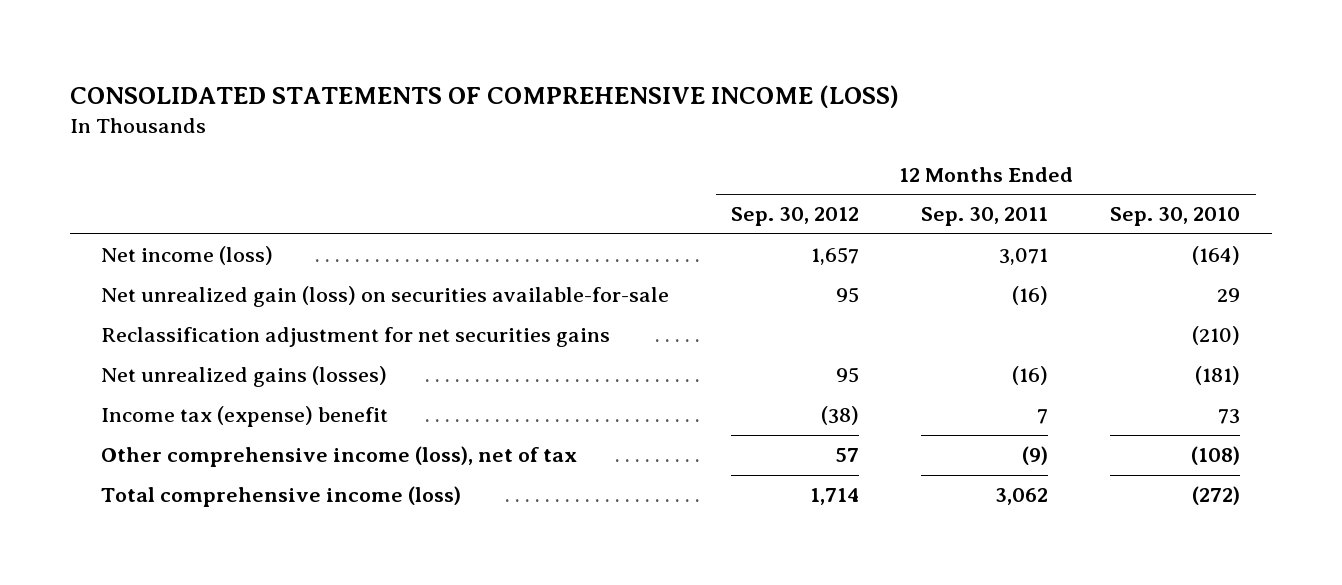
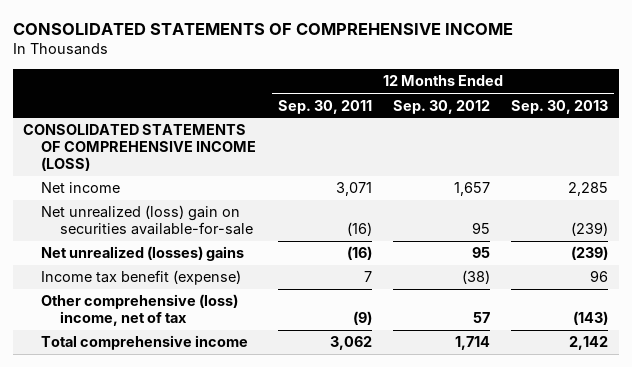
[70,84,900,108] CONSOLIDATED STATEMENTS OF COMPREHENSIVE INCOME (LOSS) -> [12,22,513,35] CONSOLIDATED STATEMENTS OF COMPREHENSIVE INCOME
[1110,207,1241,227] Sep. 30, 2010 -> none
none -> [511,99,609,114] Sep. 30, 2013
[101,327,611,348] Reclassification adjustment for net securities gains -> none
none -> [23,124,257,171] CONSOLIDATED STATEMENTS OF COMPREHENSIVE INCOME (LOSS)
[101,246,274,266] Net income (loss) -> [41,182,121,194] Net income
[101,286,670,308] Net unrealized gain (loss) on securities available-for-sale -> [41,205,253,236] Net unrealized (loss) gain on securities available-for-sale
[101,366,388,388] Net unrealized gains (losses) -> [41,246,245,262] Net unrealized (losses) gains
[101,406,389,428] Income tax (expense) benefit -> [41,270,242,286] Income tax benefit (expense)
[101,446,578,468] Other comprehensive income (loss), net of tax -> [41,294,239,327] Other comprehensive (loss) income, net of tax
[101,486,462,508] Total comprehensive income (loss) -> [41,335,249,351] Total comprehensive income

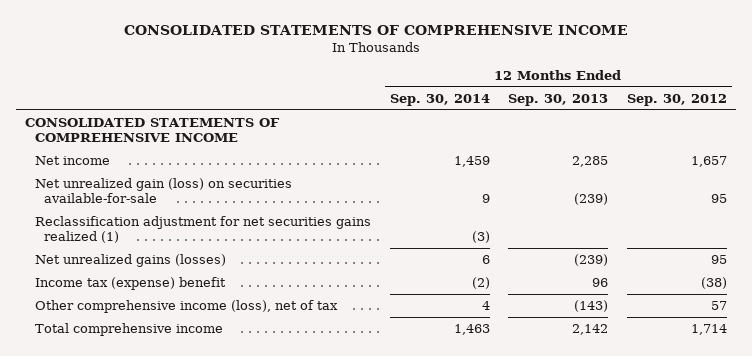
[277,99,372,114] Sep. 30, 2011 -> none
none -> [389,93,490,106] Sep. 30, 2014
[23,124,257,171] CONSOLIDATED STATEMENTS OF COMPREHENSIVE INCOME (LOSS) -> [25,117,281,143] CONSOLIDATED STATEMENTS OF COMPREHENSIVE INCOME
[41,205,253,236] Net unrealized (loss) gain on securities available-for-sale -> [34,177,292,204] Net unrealized gain (loss) on securities available-for-sale
none -> [34,215,371,244] Reclassification adjustment for net securities gains realized (1)
[41,246,245,262] Net unrealized (losses) gains -> [34,253,226,267] Net unrealized gains (losses)
[41,270,242,286] Income tax benefit (expense) -> [34,276,226,290] Income tax (expense) benefit
[41,294,239,327] Other comprehensive (loss) income, net of tax -> [34,299,338,313] Other comprehensive income (loss), net of tax

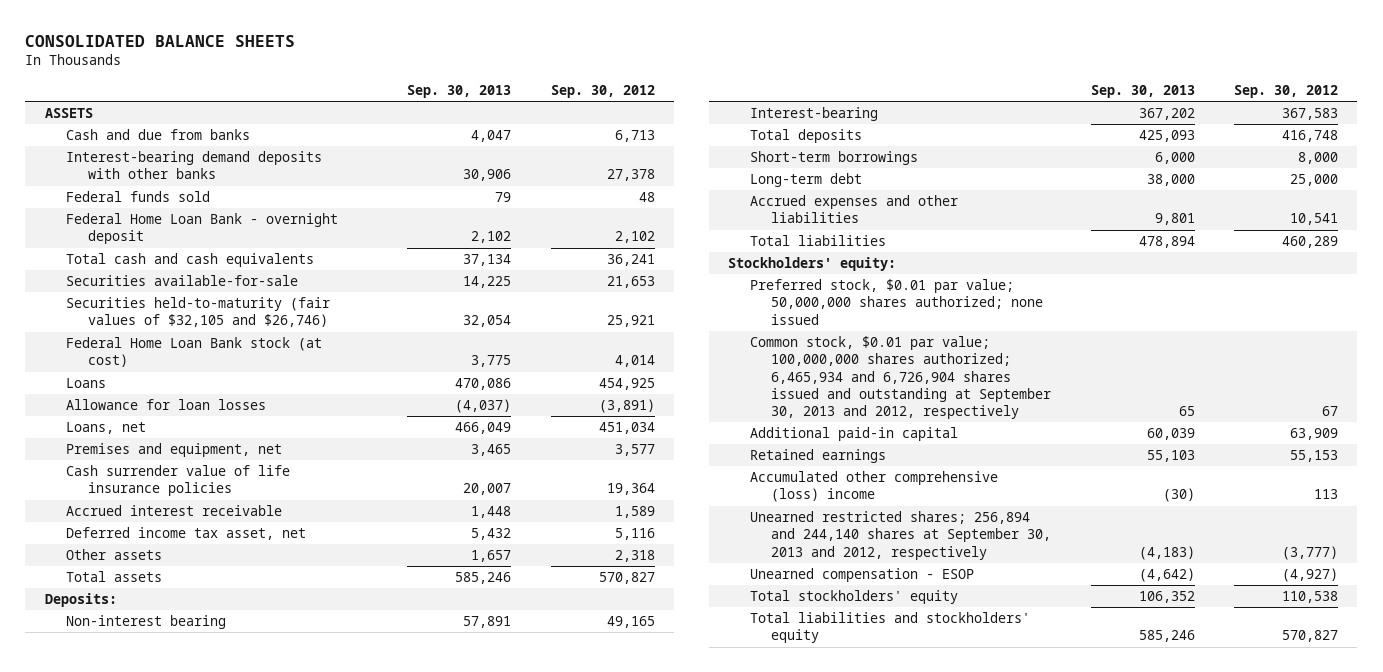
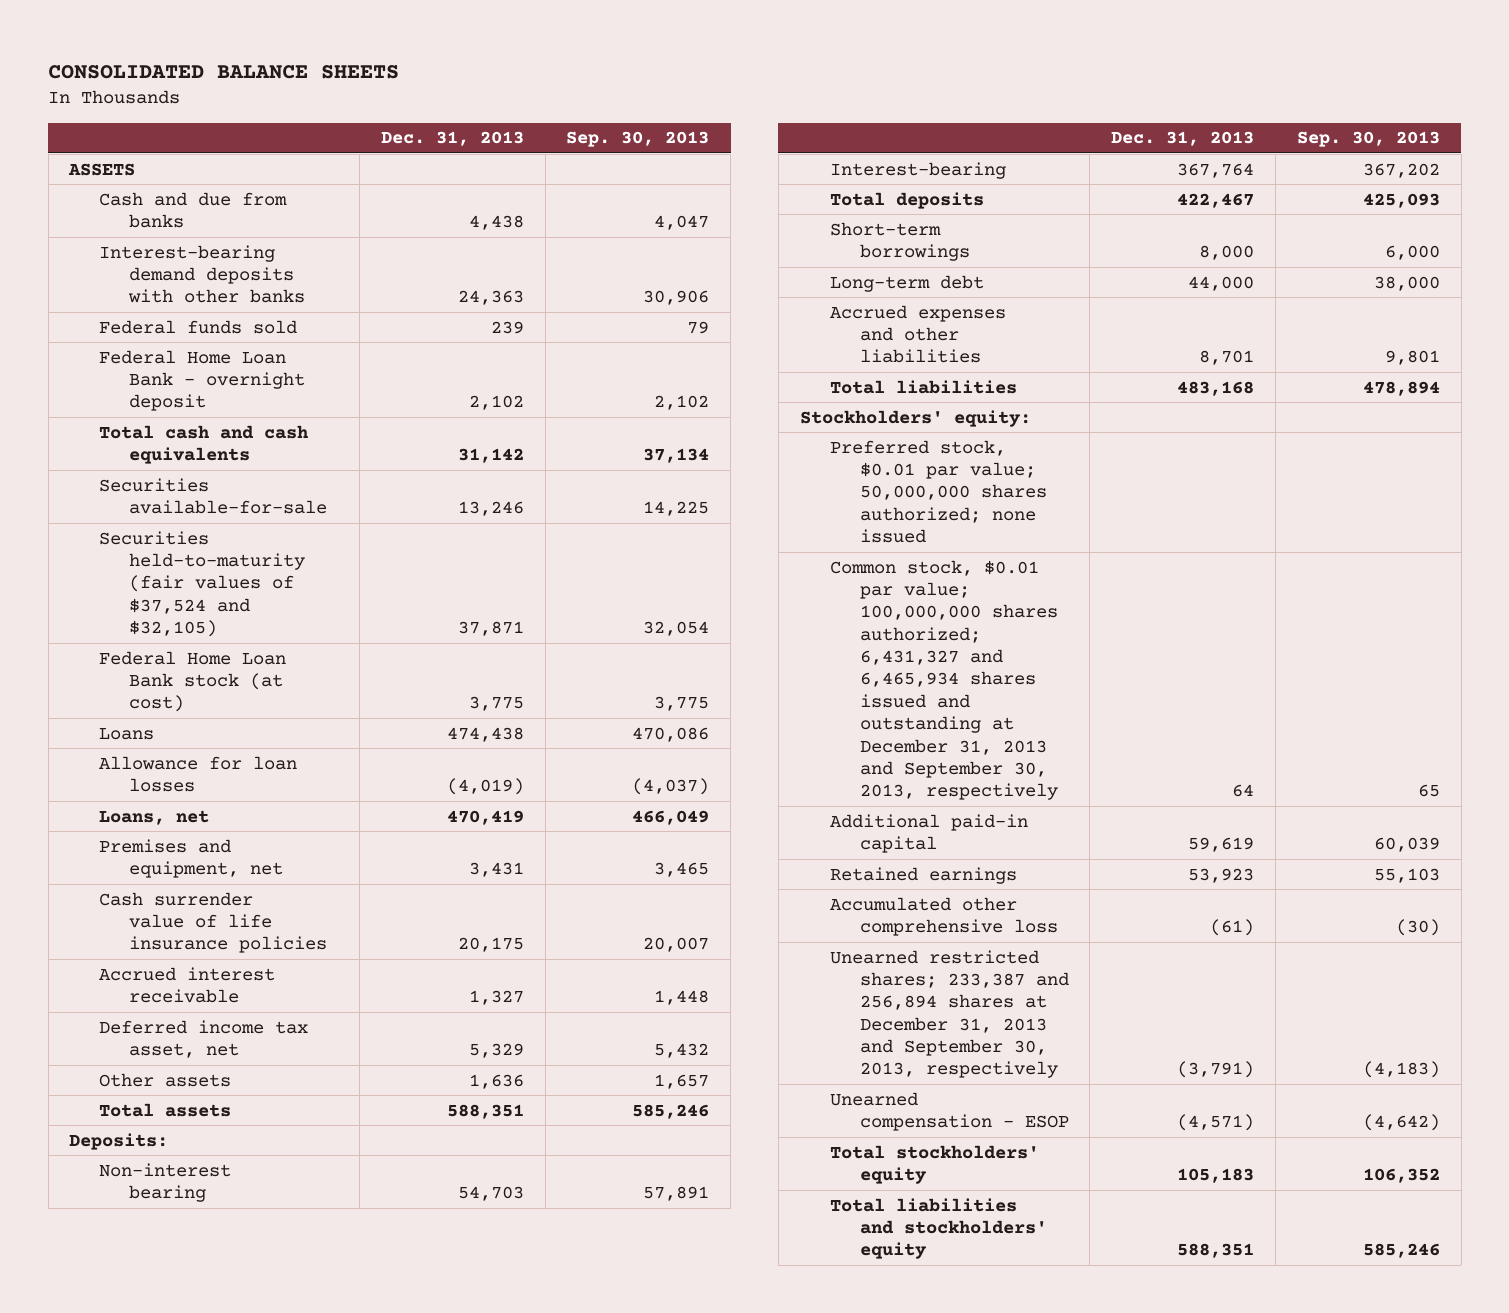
[550,85,655,99] Sep. 30, 2012 -> none
none -> [380,131,524,147] Dec. 31, 2013
[66,297,331,328] Securities held-to-maturity (fair values of $32,105 and $26,746) -> [99,530,306,638] Securities held-to-maturity (fair values of $37,524 and $32,105)
[749,336,1052,420] Common stock, $0.01 par value; 100,000,000 shares authorized; 6,465,934 and 6,726,904 shares issued and outstanding at September 30, 2013 and 2012, respectively -> [829,559,1058,801] Common stock, $0.01 par value; 100,000,000 shares authorized; 6,431,327 and 6,465,934 shares issued and outstanding at December 31, 2013 and September 30, 2013, respectively
[749,471,998,503] Accumulated other comprehensive (loss) income -> [829,896,1058,937] Accumulated other comprehensive loss
[749,511,1052,560] Unearned restricted shares; 256,894 and 244,140 shares at September 30, 2013 and 2012, respectively -> [829,949,1069,1079] Unearned restricted shares; 233,387 and 256,894 shares at December 31, 2013 and September 30, 2013, respectively

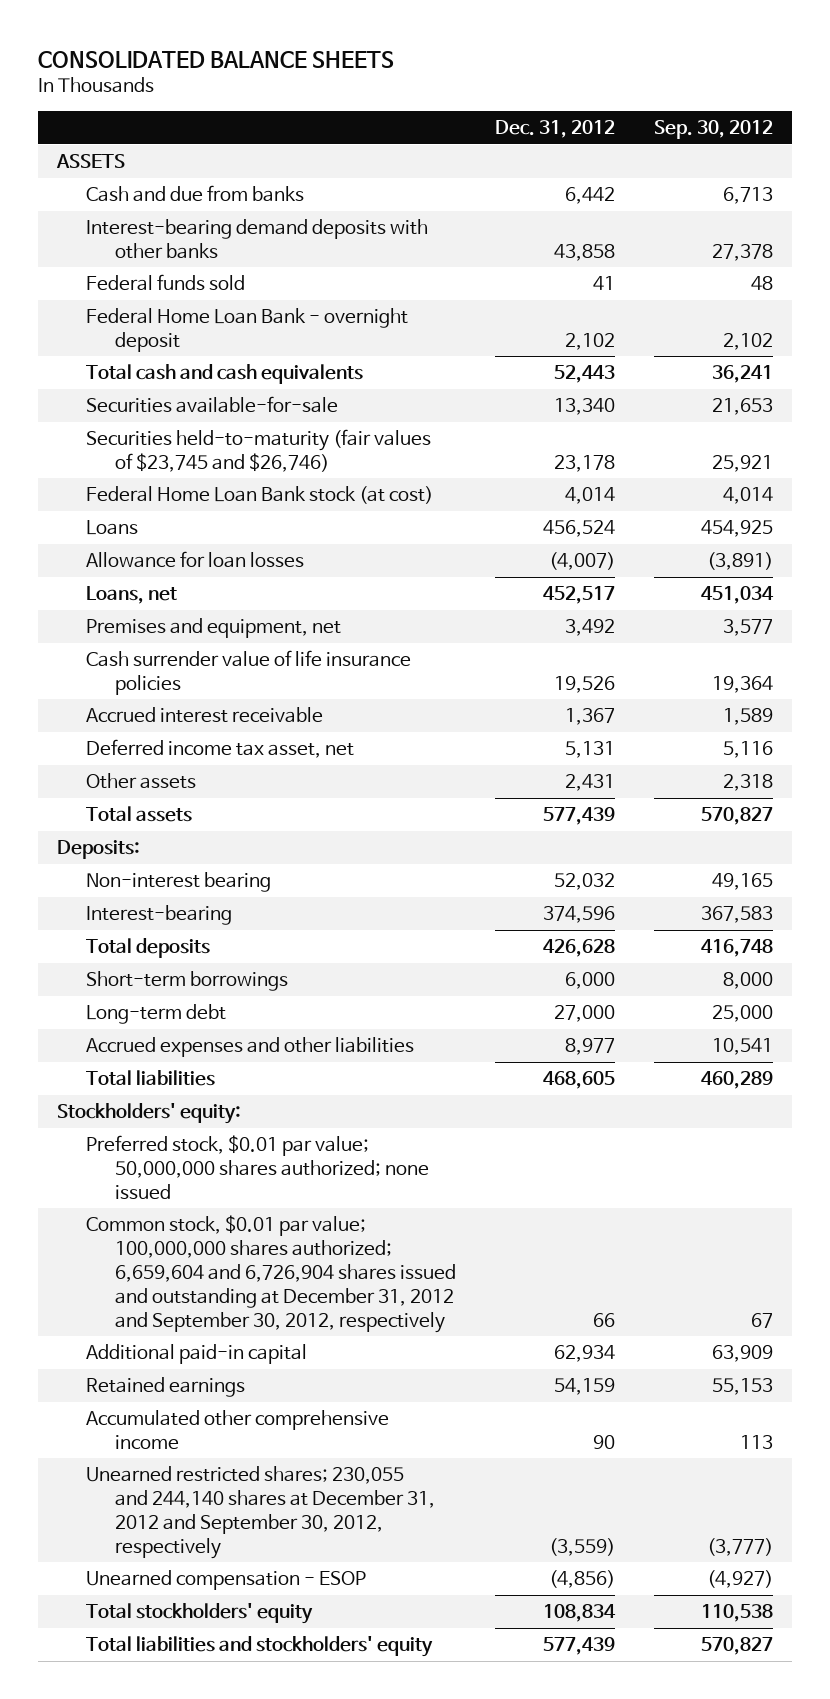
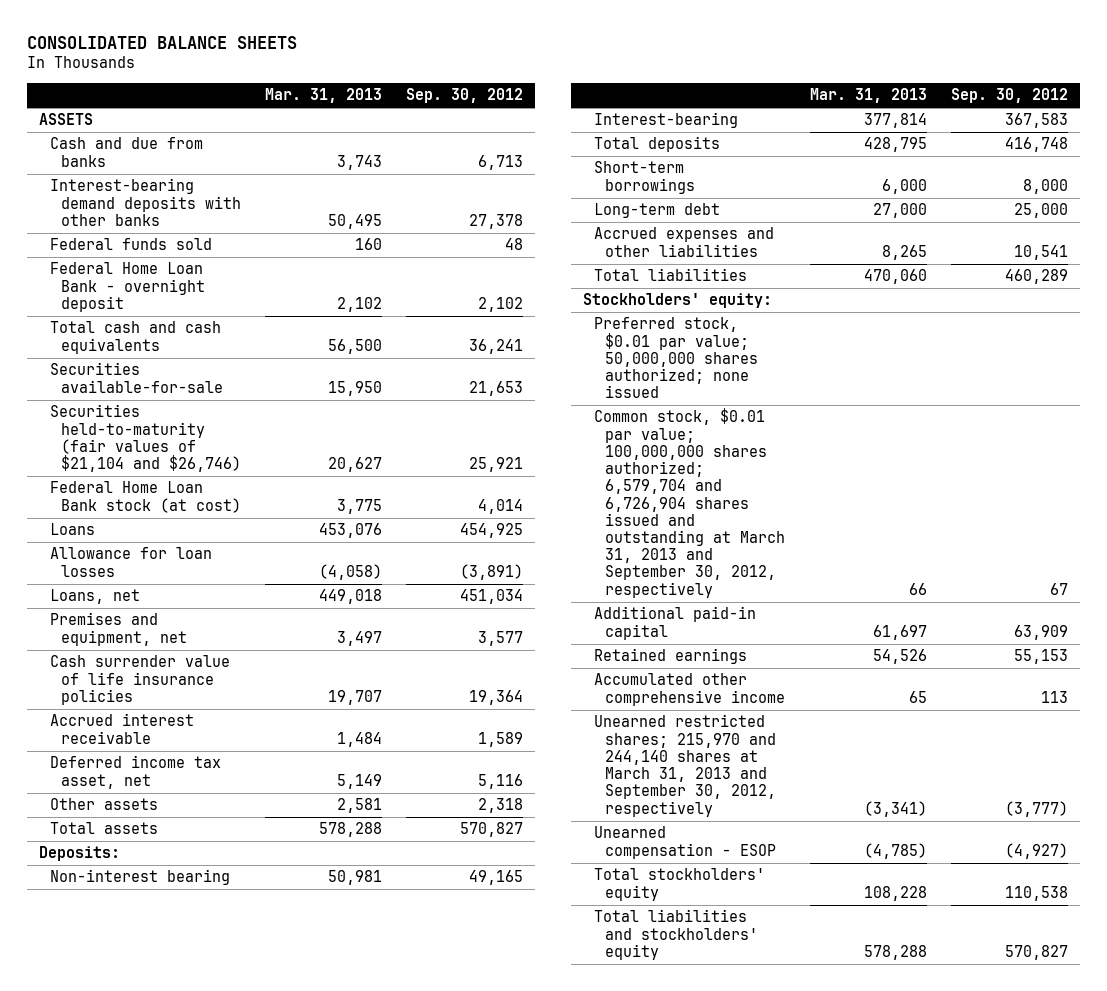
[494,120,615,139] Dec. 31, 2012 -> none
none -> [265,88,383,104] Mar. 31, 2013
[86,429,432,472] Securities held-to-maturity (fair values of $23,745 and $26,746) -> [49,404,242,473] Securities held-to-maturity (fair values of $21,104 and $26,746)
[86,1215,457,1333] Common stock, $0.01 par value; 100,000,000 shares authorized; 6,659,604 and 6,726,904 shares issued and outstanding at December 31, 2012 and September 30, 2012, respectively -> [594,408,786,598] Common stock, $0.01 par value; 100,000,000 shares authorized; 6,579,704 and 6,726,904 shares issued and outstanding at March 31, 2013 and September 30, 2012, respectively
[86,1466,436,1559] Unearned restricted shares; 230,055 and 244,140 shares at December 31, 2012 and September 30, 2012, respectively -> [594,714,777,817] Unearned restricted shares; 215,970 and 244,140 shares at March 31, 2013 and September 30, 2012, respectively

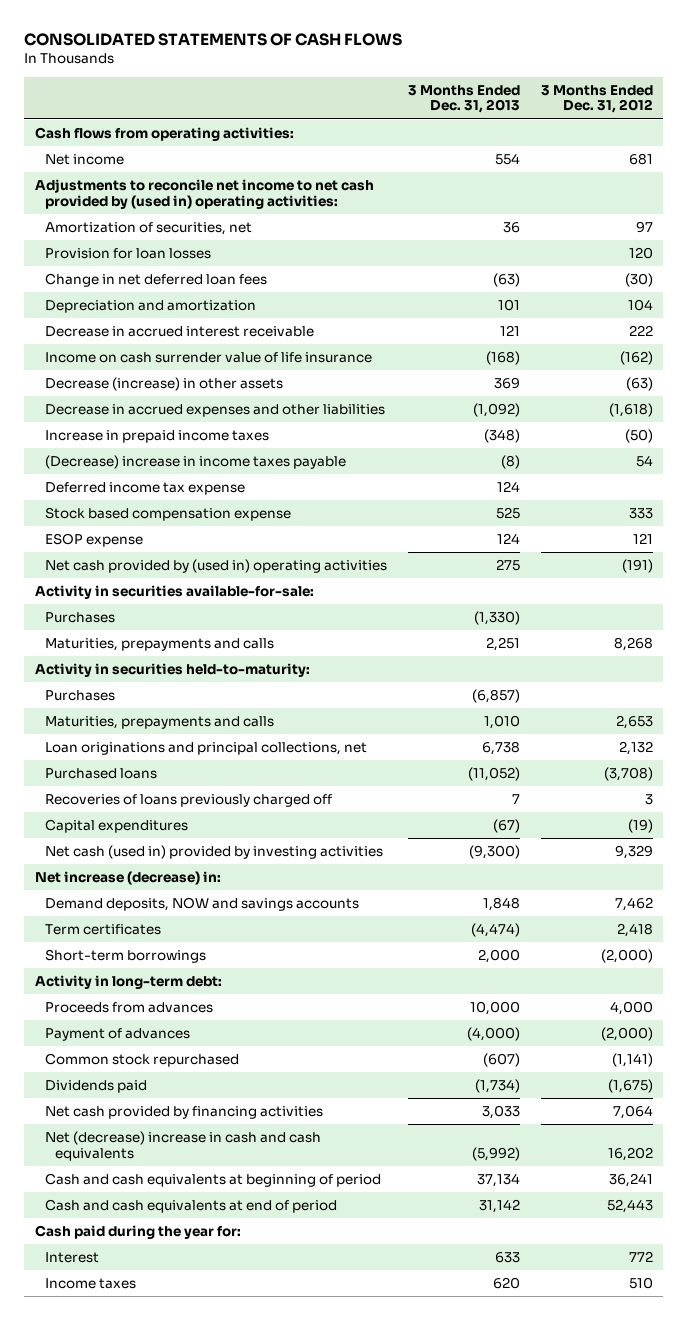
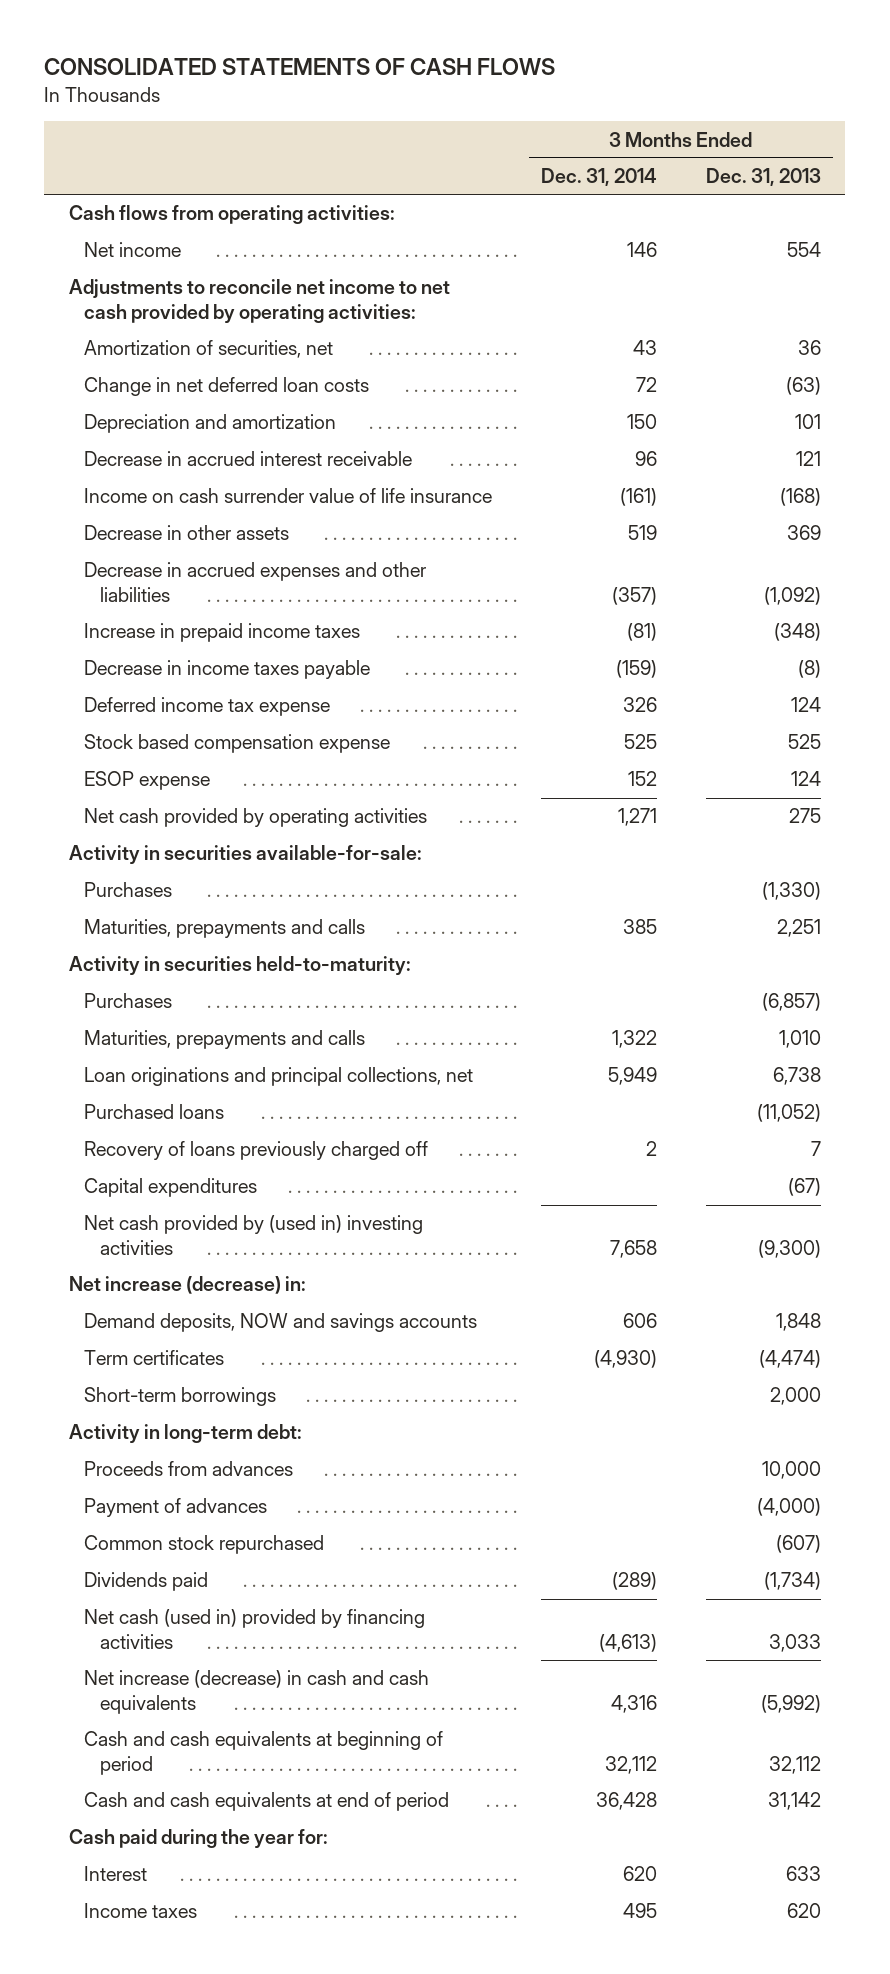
[540,84,653,114] 3 Months Ended Dec. 31, 2012 -> none
none -> [541,168,658,187] Dec. 31, 2014
[34,179,374,209] Adjustments to reconcile net income to net cash provided by (used in) operating activities: -> [68,279,450,324] Adjustments to reconcile net income to net cash provided by operating activities:
[45,248,212,260] Provision for loan losses -> none
[45,273,268,288] Change in net deferred loan fees -> [84,377,370,397] Change in net deferred loan costs
[45,377,284,392] Decrease (increase) in other assets -> [84,525,290,541] Decrease in other assets
[45,455,347,470] (Decrease) increase in income taxes payable -> [84,660,371,680] Decrease in income taxes payable
[45,559,388,574] Net cash provided by (used in) operating activities -> [84,808,428,828] Net cash provided by operating activities
[45,794,333,808] Recoveries of loans previously charged off -> [84,1141,429,1161] Recovery of loans previously charged off
[45,845,384,860] Net cash (used in) provided by investing activities -> [84,1215,424,1256] Net cash provided by (used in) investing activities
[45,1106,324,1120] Net cash provided by financing activities -> [84,1609,426,1650] Net cash (used in) provided by financing activities
[45,1131,322,1161] Net (decrease) increase in cash and cash equivalents -> [84,1670,430,1715] Net increase (decrease) in cash and cash equivalents
[477,1173,521,1188] 37,134 -> [768,1756,821,1775] 32,112

